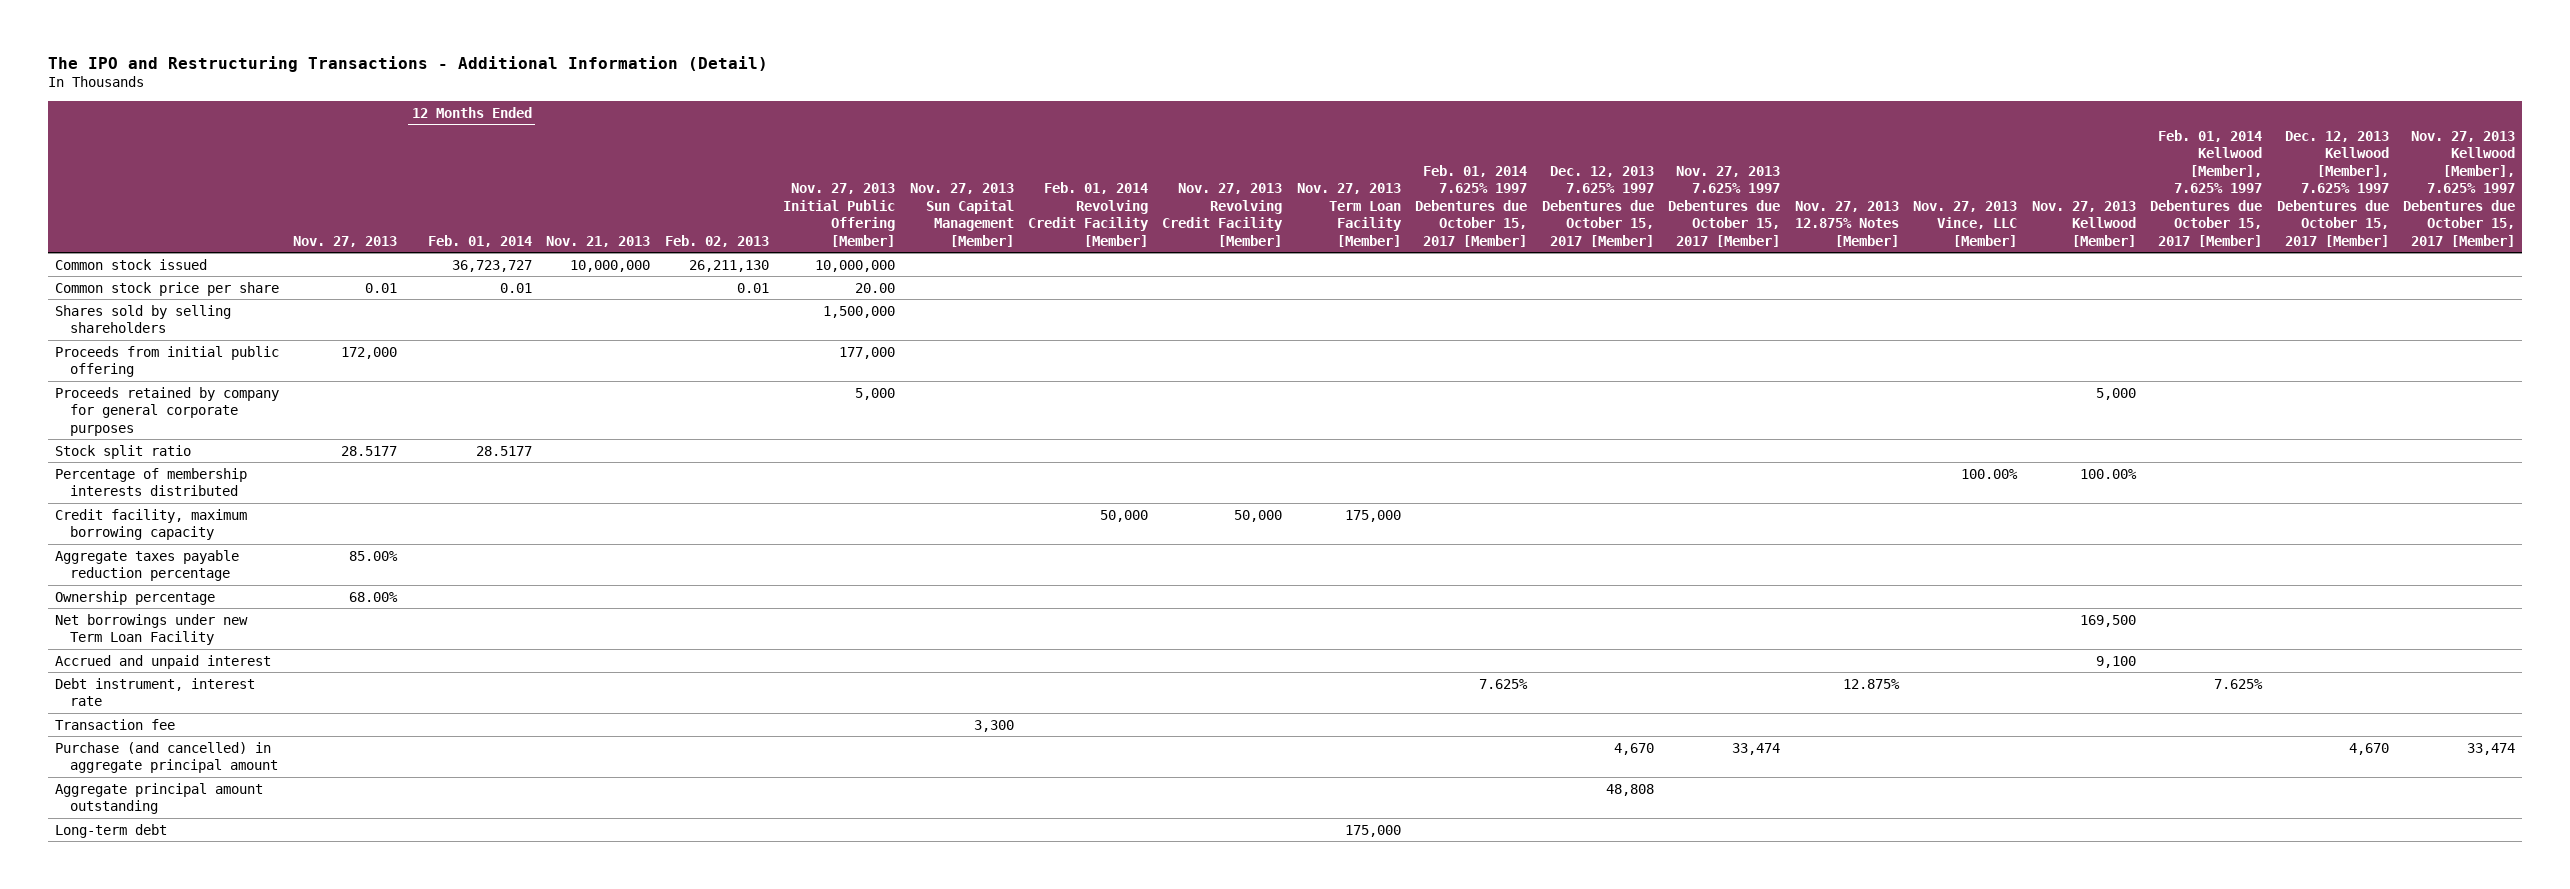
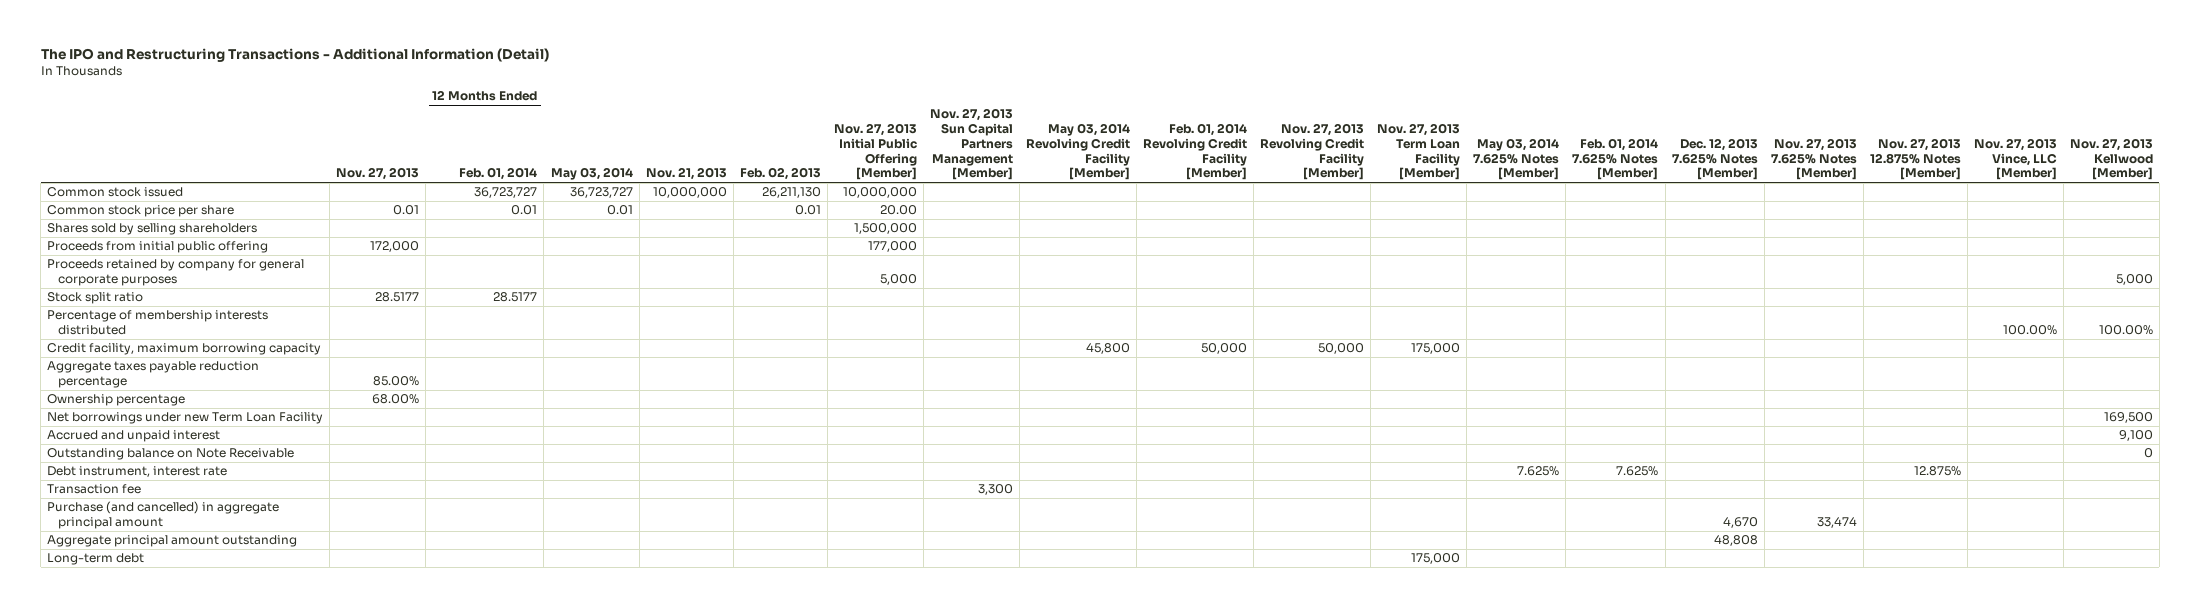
[909,183,1014,247] Nov. 27, 2013 Sun Capital Management [Member] -> none
[1415,164,1528,247] Feb. 01, 2014 7.625% 1997 Debentures due October 15, 2017 [Member] -> none
[1541,165,1654,247] Dec. 12, 2013 7.625% 1997 Debentures due October 15, 2017 [Member] -> none
[1668,165,1781,247] Nov. 27, 2013 7.625% 1997 Debentures due October 15, 2017 [Member] -> none
[2150,129,2263,247] Feb. 01, 2014 Kellwood [Member], 7.625% 1997 Debentures due October 15, 2017 [Member] -> none
[2276,130,2389,247] Dec. 12, 2013 Kellwood [Member], 7.625% 1997 Debentures due October 15, 2017 [Member] -> none
[2402,130,2515,247] Nov. 27, 2013 Kellwood [Member], 7.625% 1997 Debentures due October 15, 2017 [Member] -> none
none -> [550,167,633,181] May 03, 2014
none -> [929,108,1013,181] Nov. 27, 2013 Sun Capital Partners Management [Member]
none -> [1025,123,1130,181] May 03, 2014 Revolving Credit Facility [Member]
none -> [1473,137,1560,181] May 03, 2014 7.625% Notes [Member]
none -> [1572,137,1659,181] Feb. 01, 2014 7.625% Notes [Member]
none -> [1671,137,1758,181] Dec. 12, 2013 7.625% Notes [Member]
none -> [1770,137,1857,181] Nov. 27, 2013 7.625% Notes [Member]
none -> [47,448,295,461] Outstanding balance on Note Receivable

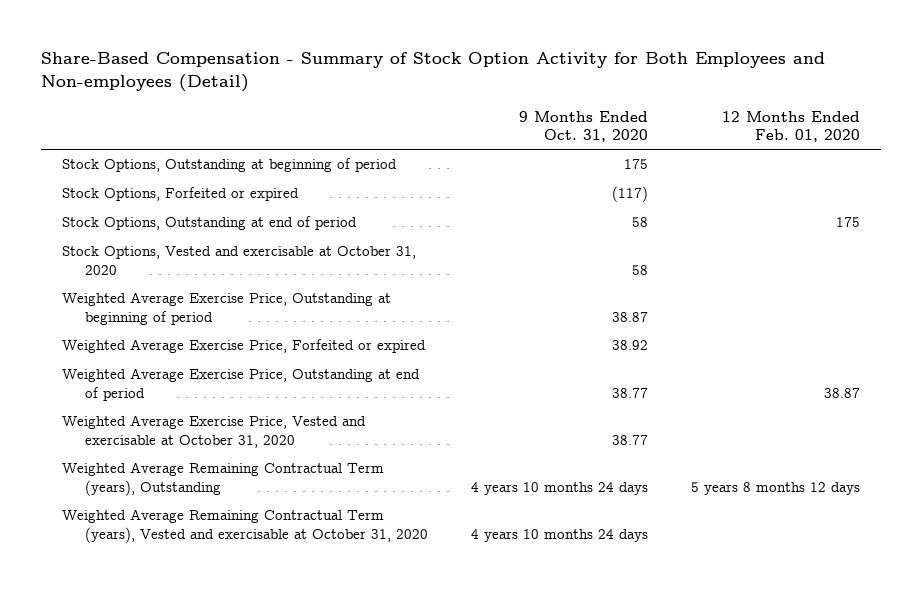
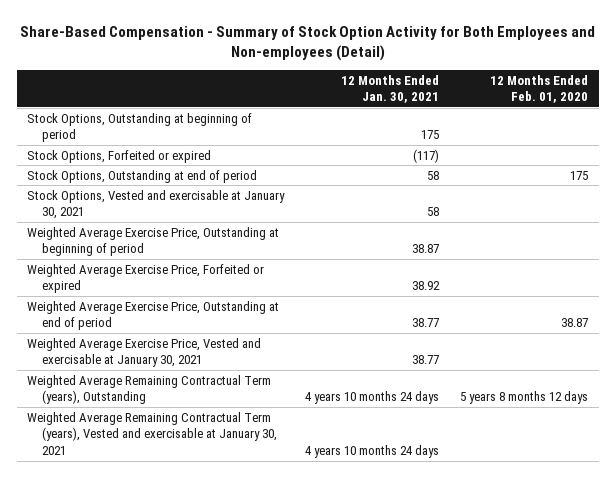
[519,110,649,143] 9 Months Ended Oct. 31, 2020 -> none
none -> [341,74,440,104] 12 Months Ended Jan. 30, 2021
[62,246,417,276] Stock Options, Vested and exercisable at October 31, 2020 -> [27,189,286,220] Stock Options, Vested and exercisable at January 30, 2021
[62,415,367,449] Weighted Average Exercise Price, Vested and exercisable at October 31, 2020 -> [27,337,262,368] Weighted Average Exercise Price, Vested and exercisable at January 30, 2021
[62,509,429,544] Weighted Average Remaining Contractual Term (years), Vested and exercisable at October 31, 2020 -> [27,411,278,456] Weighted Average Remaining Contractual Term (years), Vested and exercisable at January 30, 2021

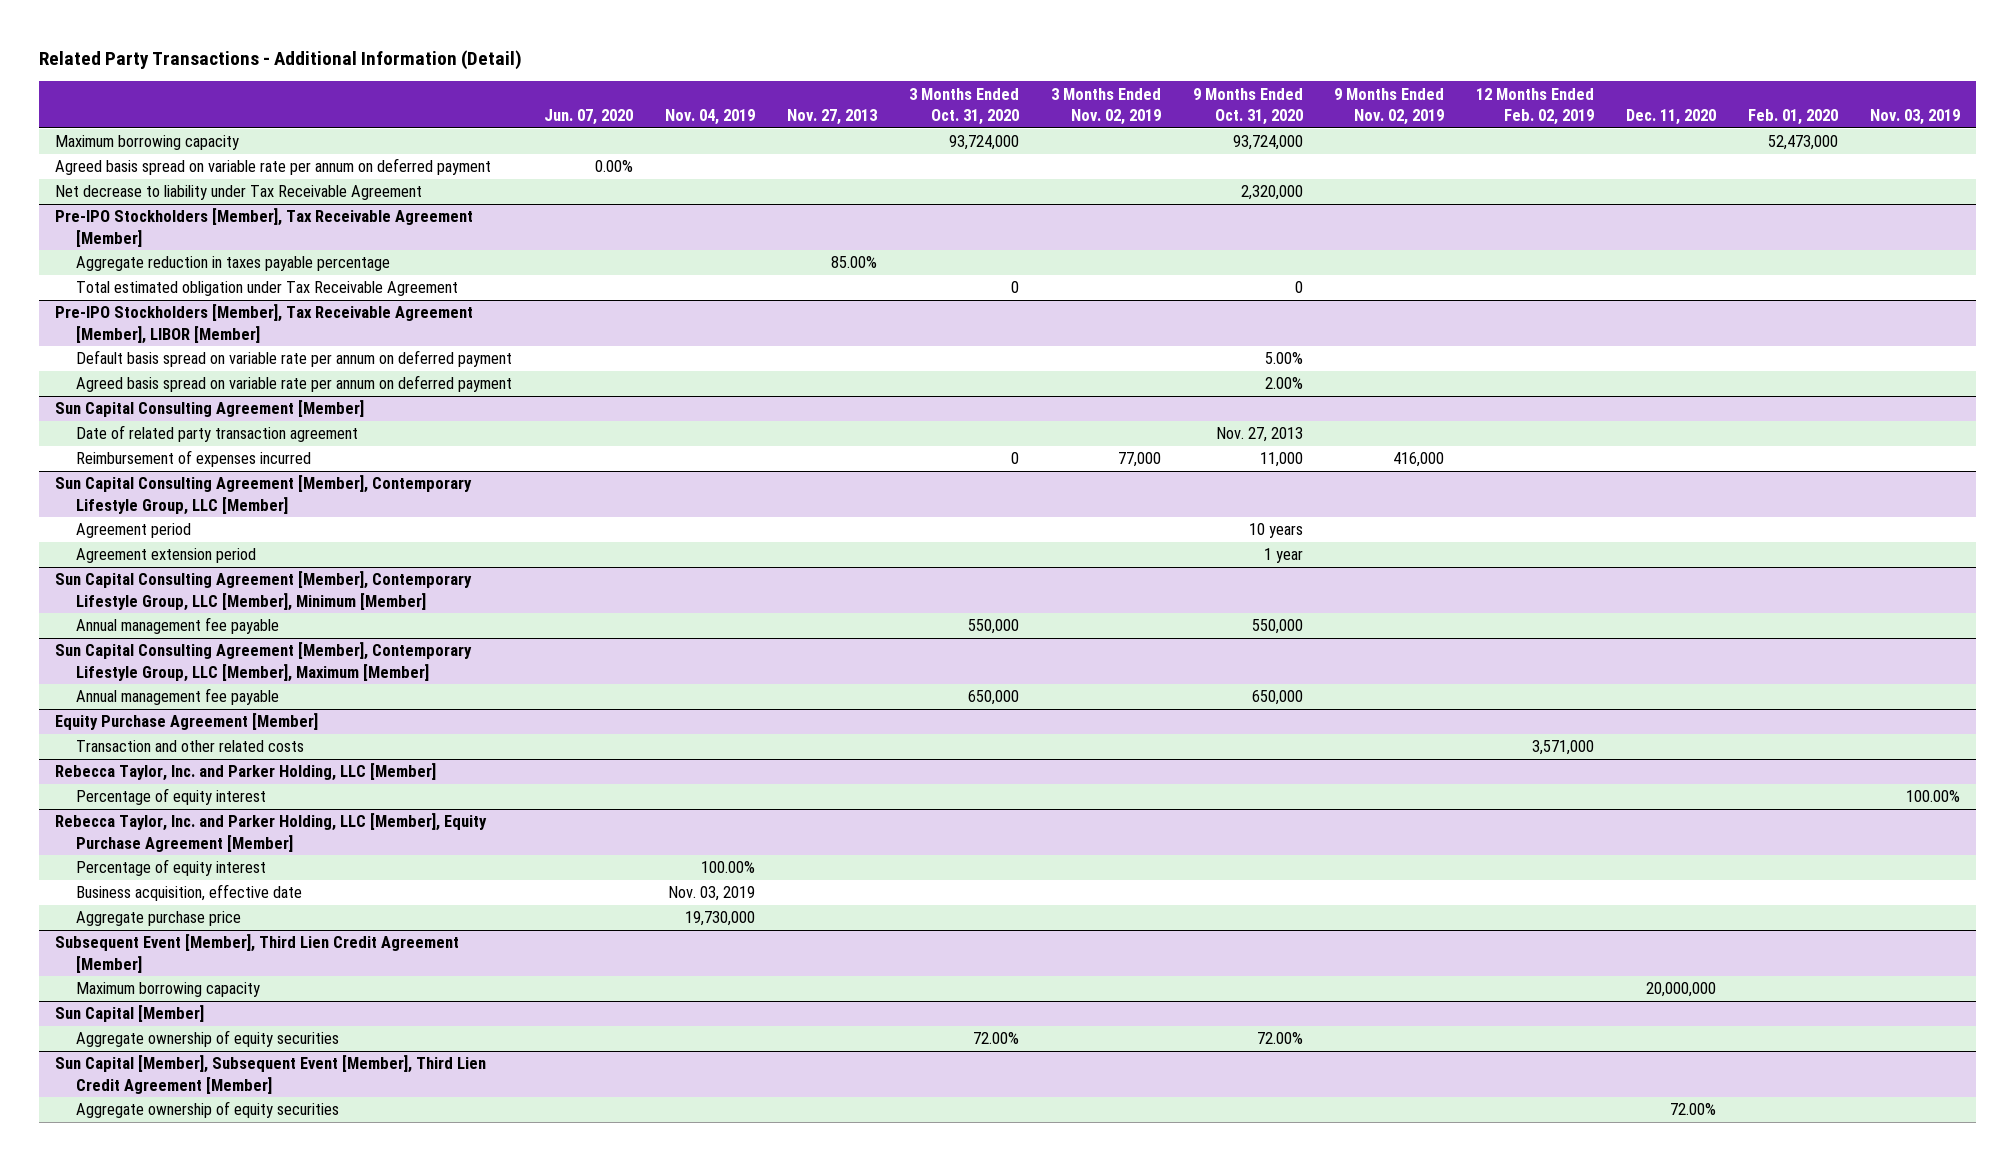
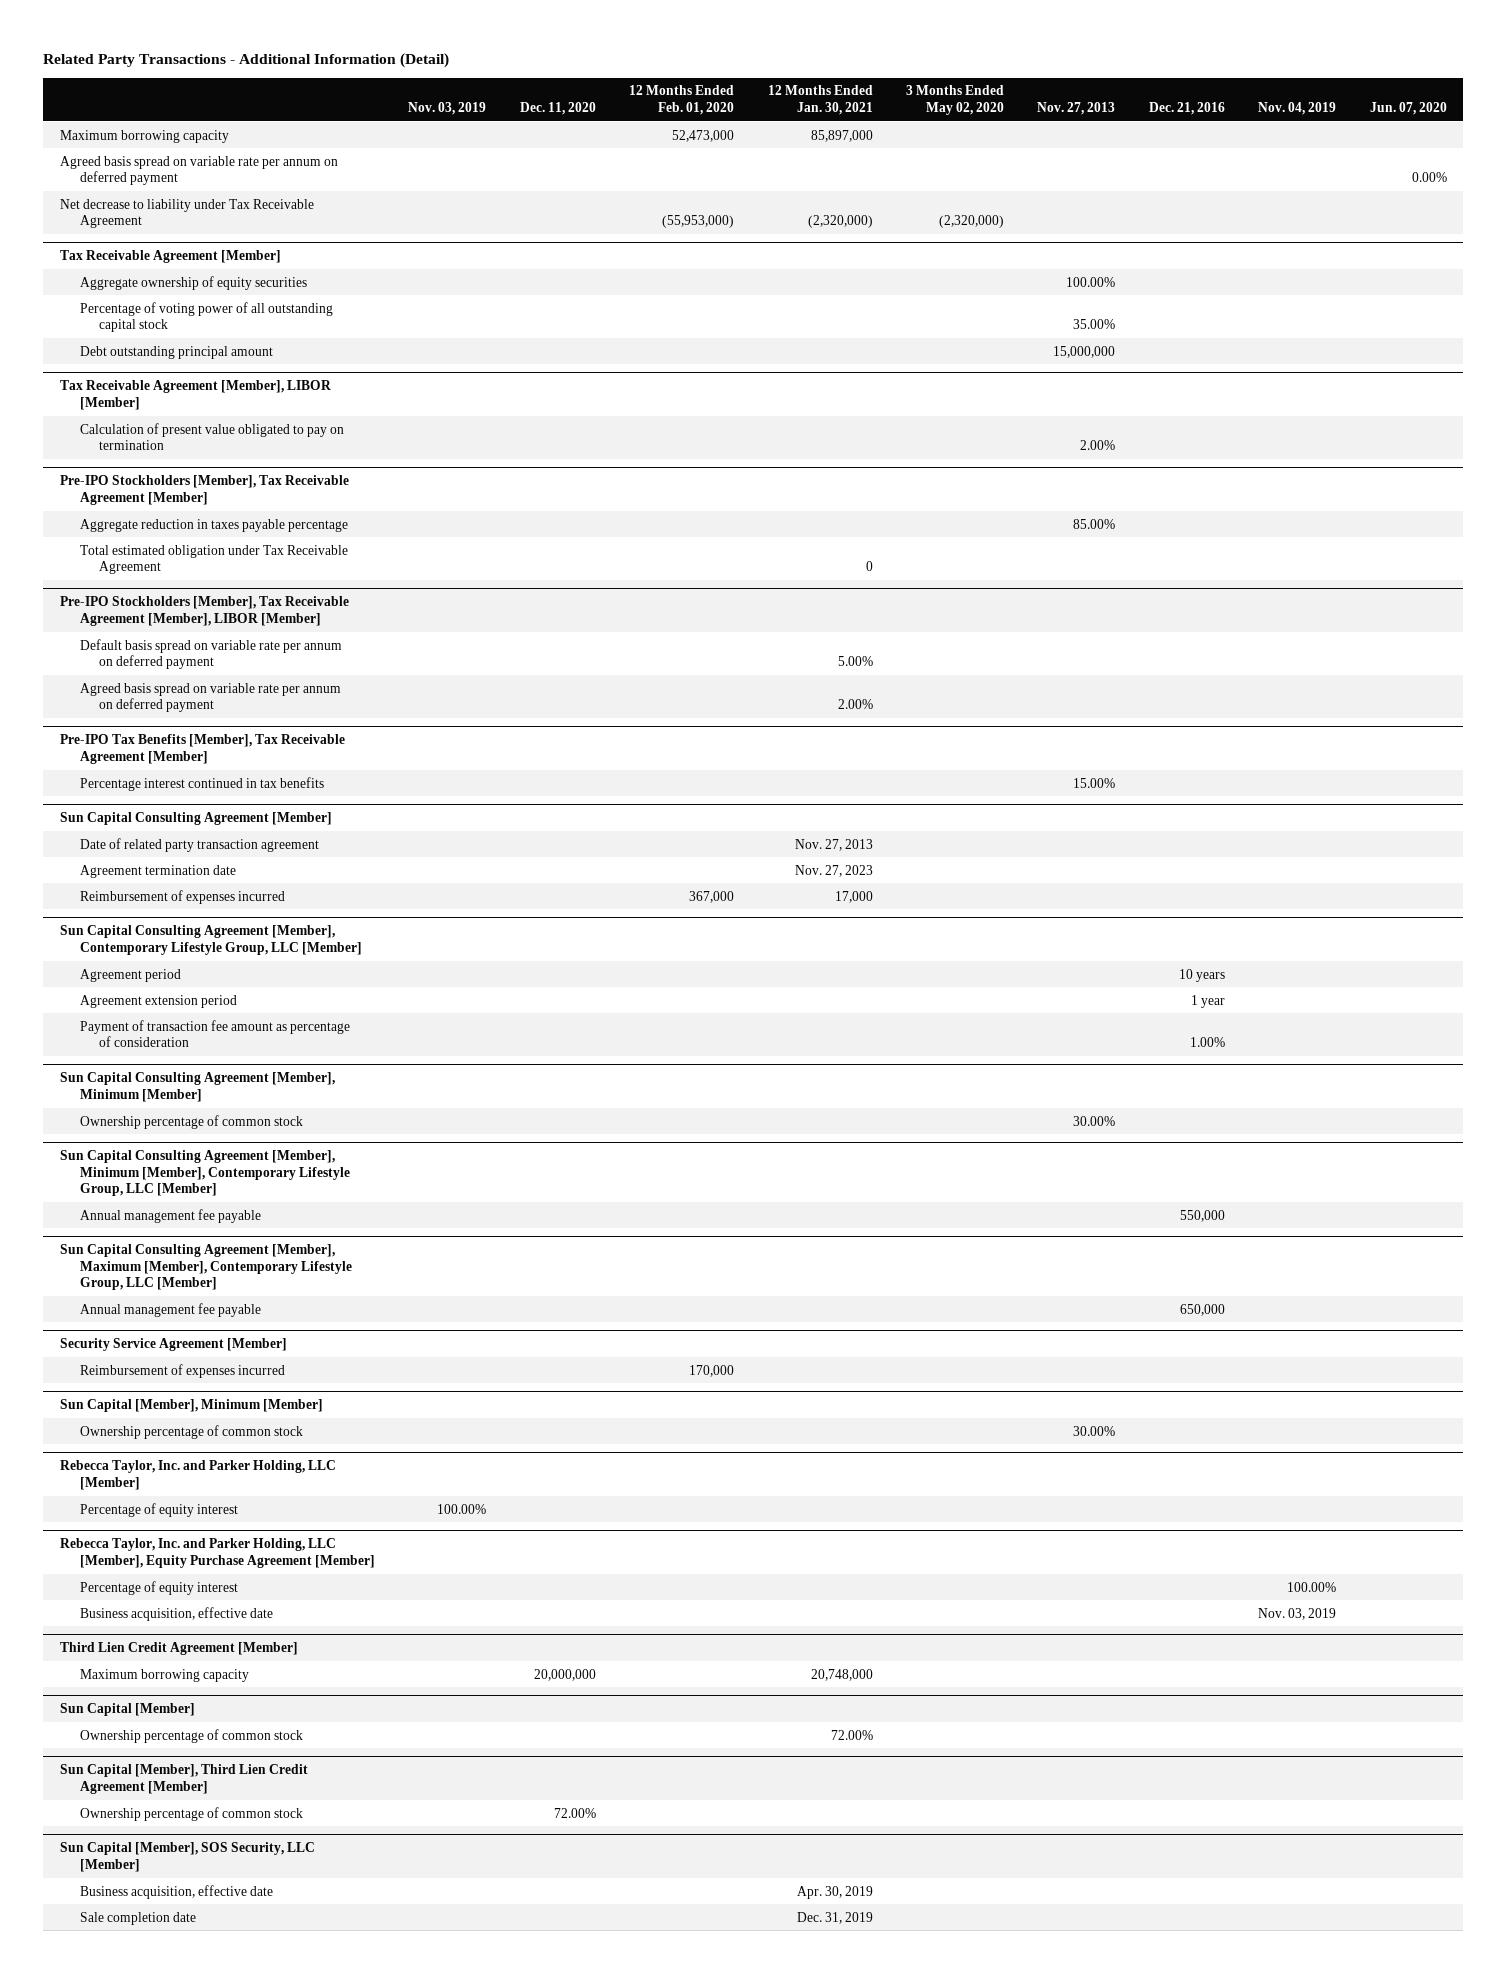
[908,87,1019,125] 3 Months Ended Oct. 31, 2020 -> none
[1050,87,1161,125] 3 Months Ended Nov. 02, 2019 -> none
[1192,87,1303,125] 9 Months Ended Oct. 31, 2020 -> none
[1334,87,1445,125] 9 Months Ended Nov. 02, 2019 -> none
[1476,87,1595,125] 12 Months Ended Feb. 02, 2019 -> none
[1747,108,1838,125] Feb. 01, 2020 -> none
none -> [629,85,735,115] 12 Months Ended Feb. 01, 2020
none -> [767,85,873,115] 12 Months Ended Jan. 30, 2021
none -> [905,85,1004,115] 3 Months Ended May 02, 2020
none -> [1148,101,1225,115] Dec. 21, 2016
none -> [60,249,282,263] Tax Receivable Agreement [Member]
none -> [79,275,307,290] Aggregate ownership of equity securities
none -> [79,301,333,333] Percentage of voting power of all outstanding capital stock
none -> [79,345,273,359] Debt outstanding principal amount
none -> [60,379,332,410] Tax Receivable Agreement [Member], LIBOR [Member]
none -> [79,422,344,451] Calculation of present value obligated to pay on termination
none -> [60,733,346,764] Pre-IPO Tax Benefits [Member], Tax Receivable Agreement [Member]
none -> [79,776,324,791] Percentage interest continued in tax benefits
none -> [79,864,236,878] Agreement termination date
none -> [79,1019,350,1048] Payment of transaction fee amount as percentage of consideration
none -> [60,1071,336,1102] Sun Capital Consulting Agreement [Member], Minimum [Member]
none -> [79,1114,303,1129] Ownership percentage of common stock
[55,571,473,611] Sun Capital Consulting Agreement [Member], Contemporary Lifestyle Group, LLC [Member], Minimum [Member] -> [60,1149,350,1197] Sun Capital Consulting Agreement [Member], Minimum [Member], Contemporary Lifestyle Group, LLC [Member]
[55,642,473,682] Sun Capital Consulting Agreement [Member], Contemporary Lifestyle Group, LLC [Member], Maximum [Member] -> [60,1243,352,1291] Sun Capital Consulting Agreement [Member], Maximum [Member], Contemporary Lifestyle Group, LLC [Member]
[55,713,319,731] Equity Purchase Agreement [Member] -> none
[76,740,305,753] Transaction and other related costs -> none
none -> [60,1337,288,1351] Security Service Agreement [Member]
none -> [79,1363,285,1378] Reimbursement of expenses incurred
none -> [60,1398,324,1412] Sun Capital [Member], Minimum [Member]
none -> [79,1424,303,1439] Ownership percentage of common stock
[76,911,242,927] Aggregate purchase price -> none
[55,934,460,973] Subsequent Event [Member], Third Lien Credit Agreement [Member] -> [60,1641,299,1655] Third Lien Credit Agreement [Member]
[76,1030,340,1048] Aggregate ownership of equity securities -> [79,1728,303,1743] Ownership percentage of common stock
[55,1055,487,1094] Sun Capital [Member], Subsequent Event [Member], Third Lien Credit Agreement [Member] -> [60,1763,309,1794] Sun Capital [Member], Third Lien Credit Agreement [Member]
[76,1101,340,1119] Aggregate ownership of equity securities -> [79,1806,303,1821] Ownership percentage of common stock
none -> [60,1841,316,1872] Sun Capital [Member], SOS Security, LLC [Member]
none -> [79,1884,273,1899] Business acquisition, effective date
none -> [79,1911,196,1925] Sale completion date

